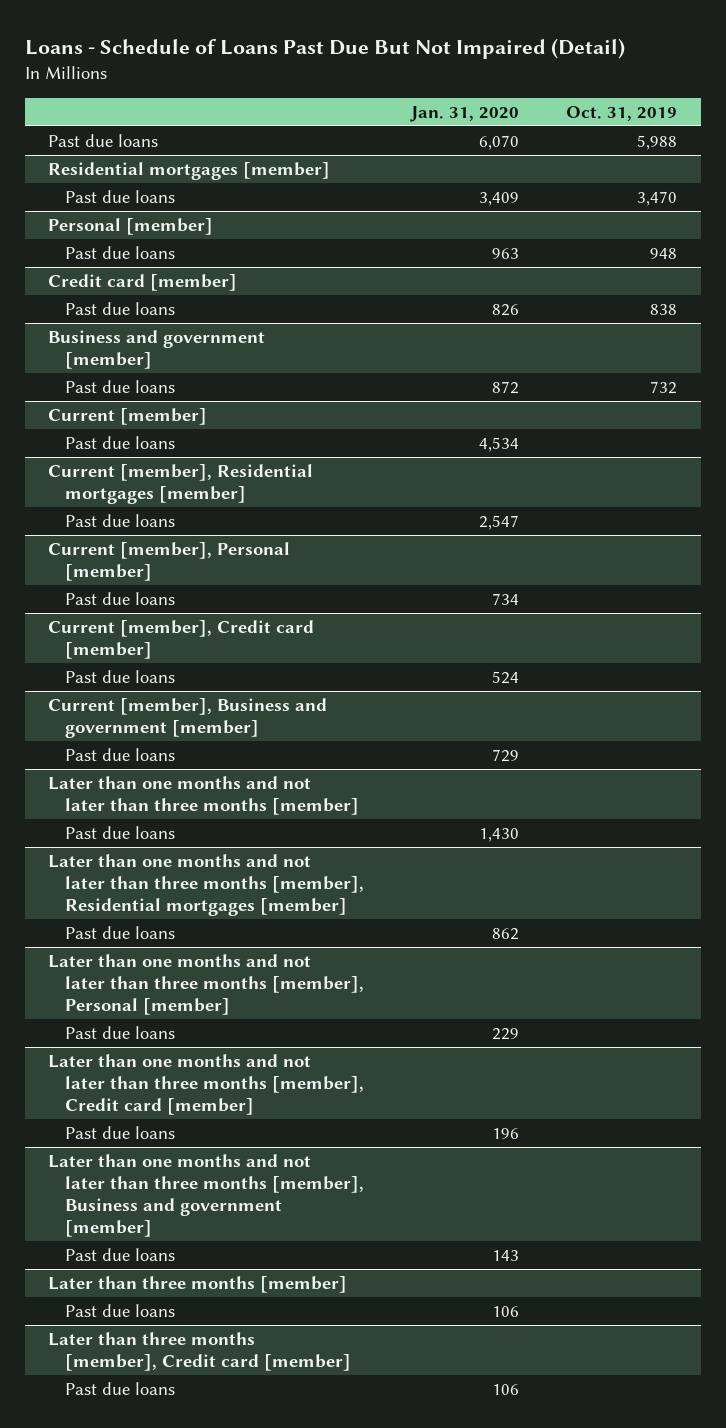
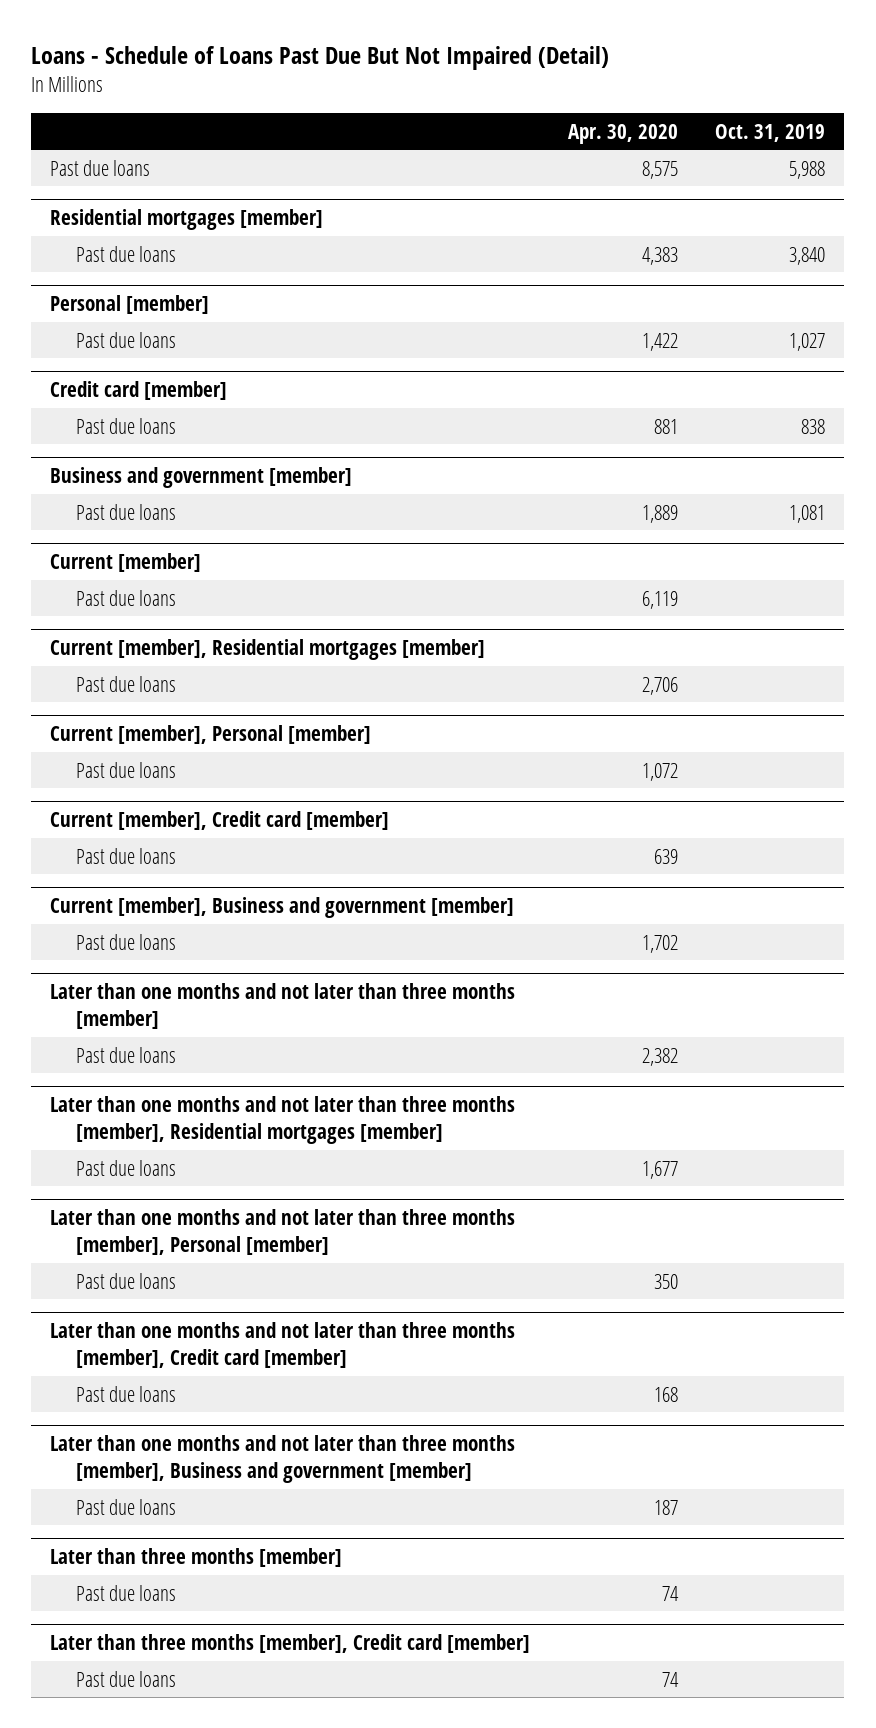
[410,105,520,122] Jan. 31, 2020 -> none
none -> [567,123,678,144] Apr. 30, 2020
[637,191,678,207] 3,470 -> [789,246,826,265] 3,840
[650,248,678,260] 948 -> [789,332,826,351] 1,027
[650,381,678,395] 732 -> [789,504,826,523] 1,081

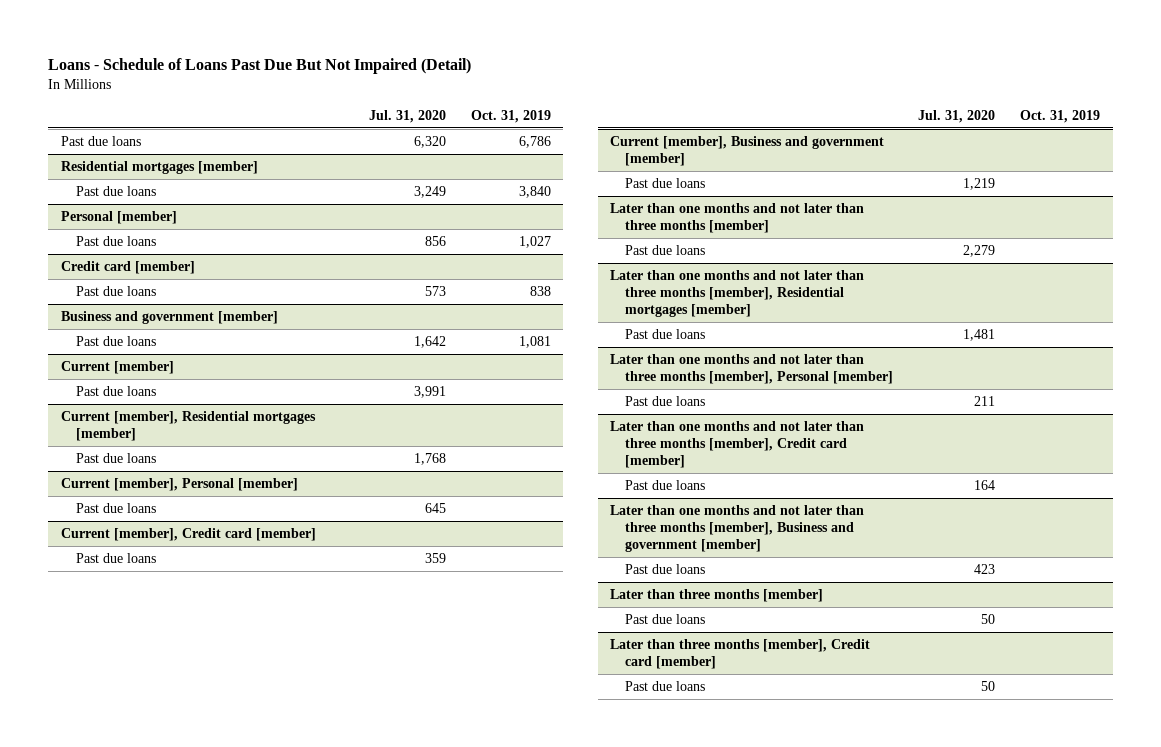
[567,123,678,144] Apr. 30, 2020 -> none
none -> [368,109,446,123] Jul. 31, 2020
[789,160,826,179] 5,988 -> [518,136,551,149] 6,786

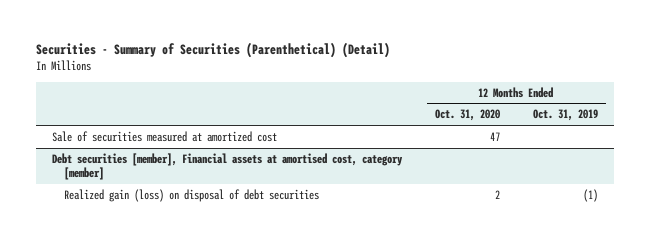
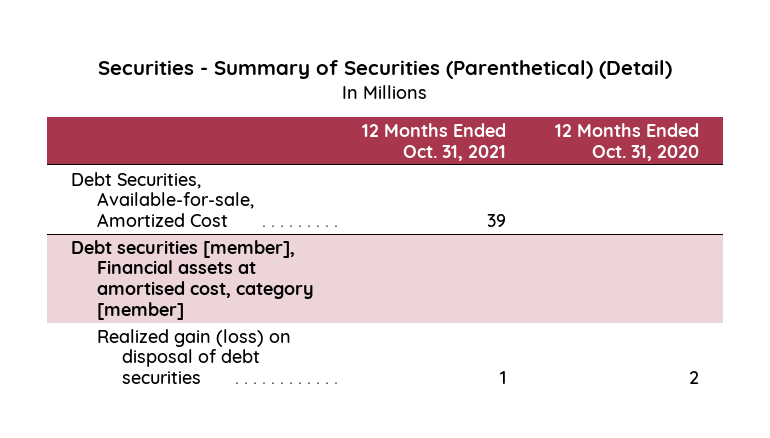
[532,109,598,122] Oct. 31, 2019 -> none
none -> [362,122,507,161] 12 Months Ended Oct. 31, 2021
[52,130,278,142] Sale of securities measured at amortized cost -> none
none -> [71,171,254,228] Debt Securities, Available-for-sale, Amortized Cost

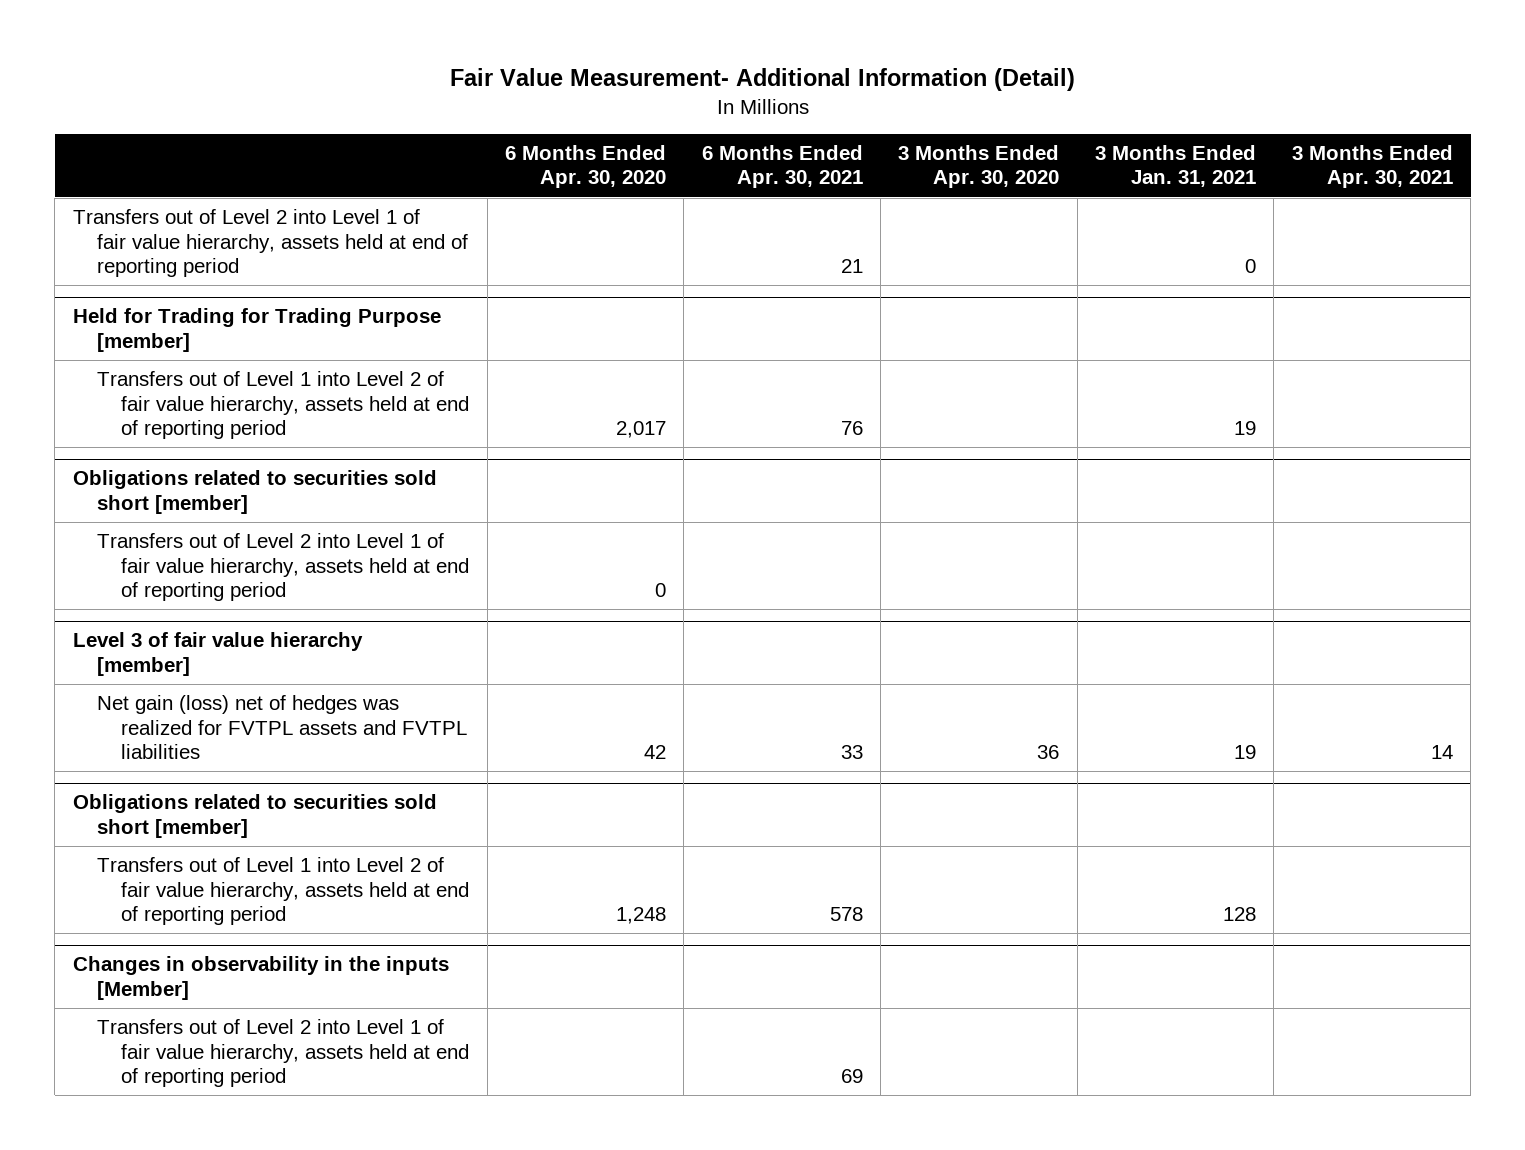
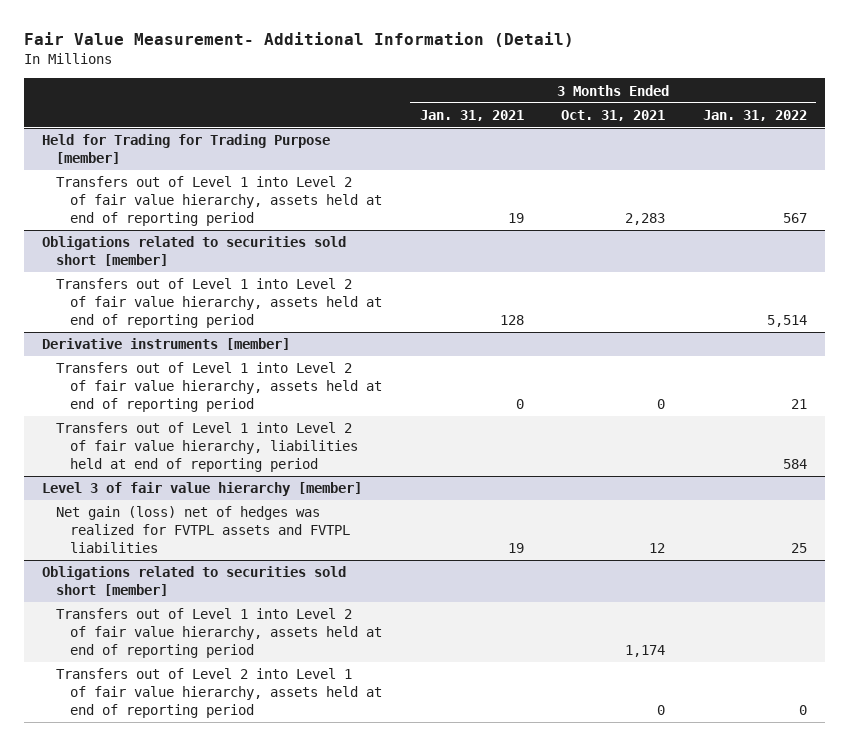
[504,145,666,189] 6 Months Ended Apr. 30, 2020 -> none
[701,145,863,189] 6 Months Ended Apr. 30, 2021 -> none
[898,145,1060,189] 3 Months Ended Apr. 30, 2020 -> none
[1291,145,1453,189] 3 Months Ended Apr. 30, 2021 -> none
none -> [561,109,666,121] Oct. 31, 2021
none -> [702,109,807,121] Jan. 31, 2022
[72,209,468,277] Transfers out of Level 2 into Level 1 of fair value hierarchy, assets held at end of reporting period -> none
[96,857,470,925] Transfers out of Level 1 into Level 2 of fair value hierarchy, assets held at end of reporting period -> [56,278,383,329] Transfers out of Level 1 into Level 2 of fair value hierarchy, assets held at end of reporting period
none -> [42,338,291,351] Derivative instruments [member]
none -> [56,362,383,413] Transfers out of Level 1 into Level 2 of fair value hierarchy, assets held at end of reporting period
none -> [56,422,359,473] Transfers out of Level 1 into Level 2 of fair value hierarchy, liabilities held at end of reporting period
[72,956,449,1000] Changes in observability in the inputs [Member] -> none
[96,1019,470,1087] Transfers out of Level 2 into Level 1 of fair value hierarchy, assets held at end of reporting period -> none
none -> [56,608,383,659] Transfers out of Level 1 into Level 2 of fair value hierarchy, assets held at end of reporting period
[96,533,470,601] Transfers out of Level 2 into Level 1 of fair value hierarchy, assets held at end of reporting period -> [56,668,383,719] Transfers out of Level 2 into Level 1 of fair value hierarchy, assets held at end of reporting period

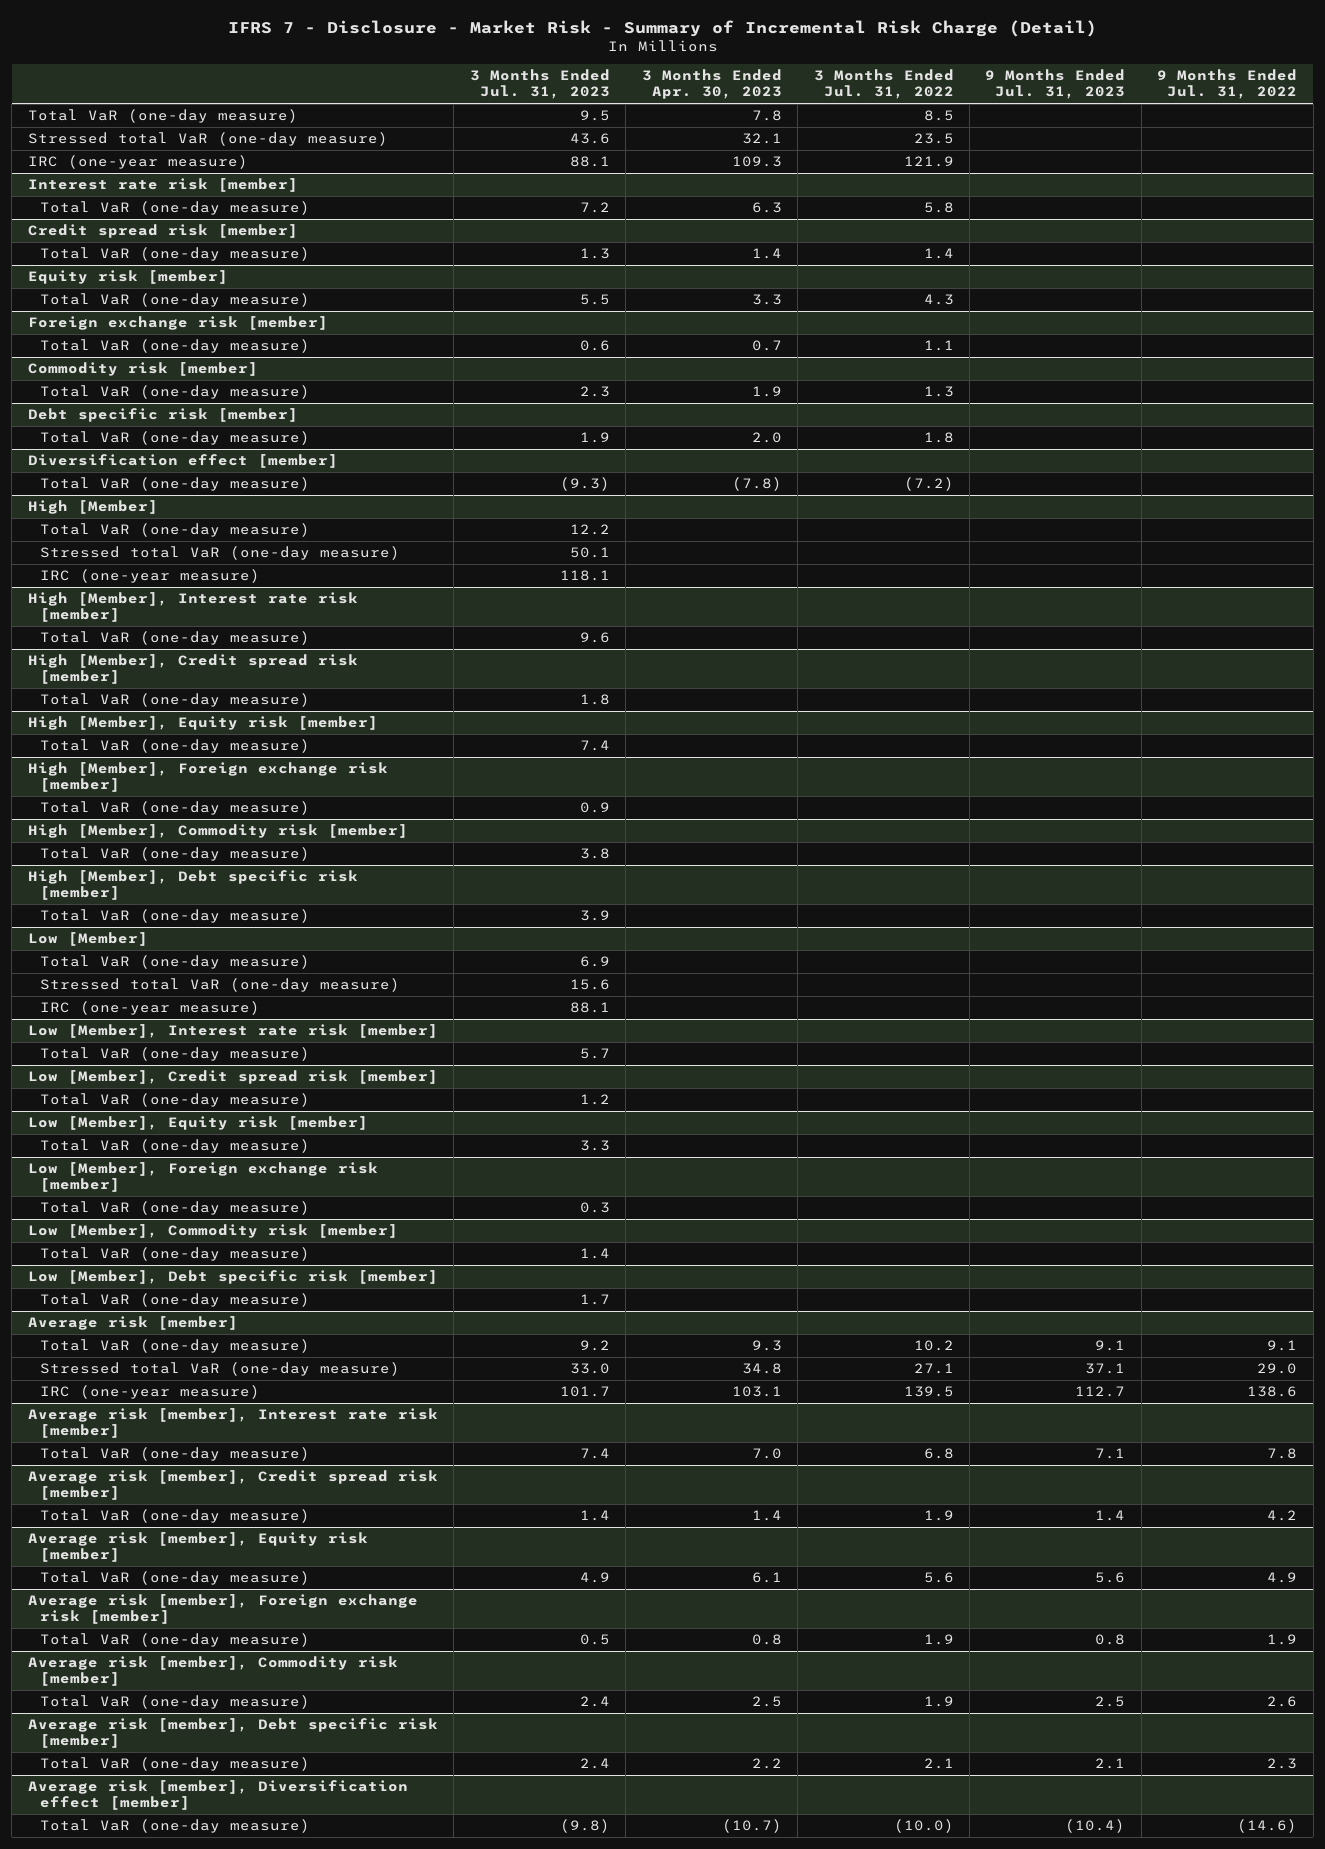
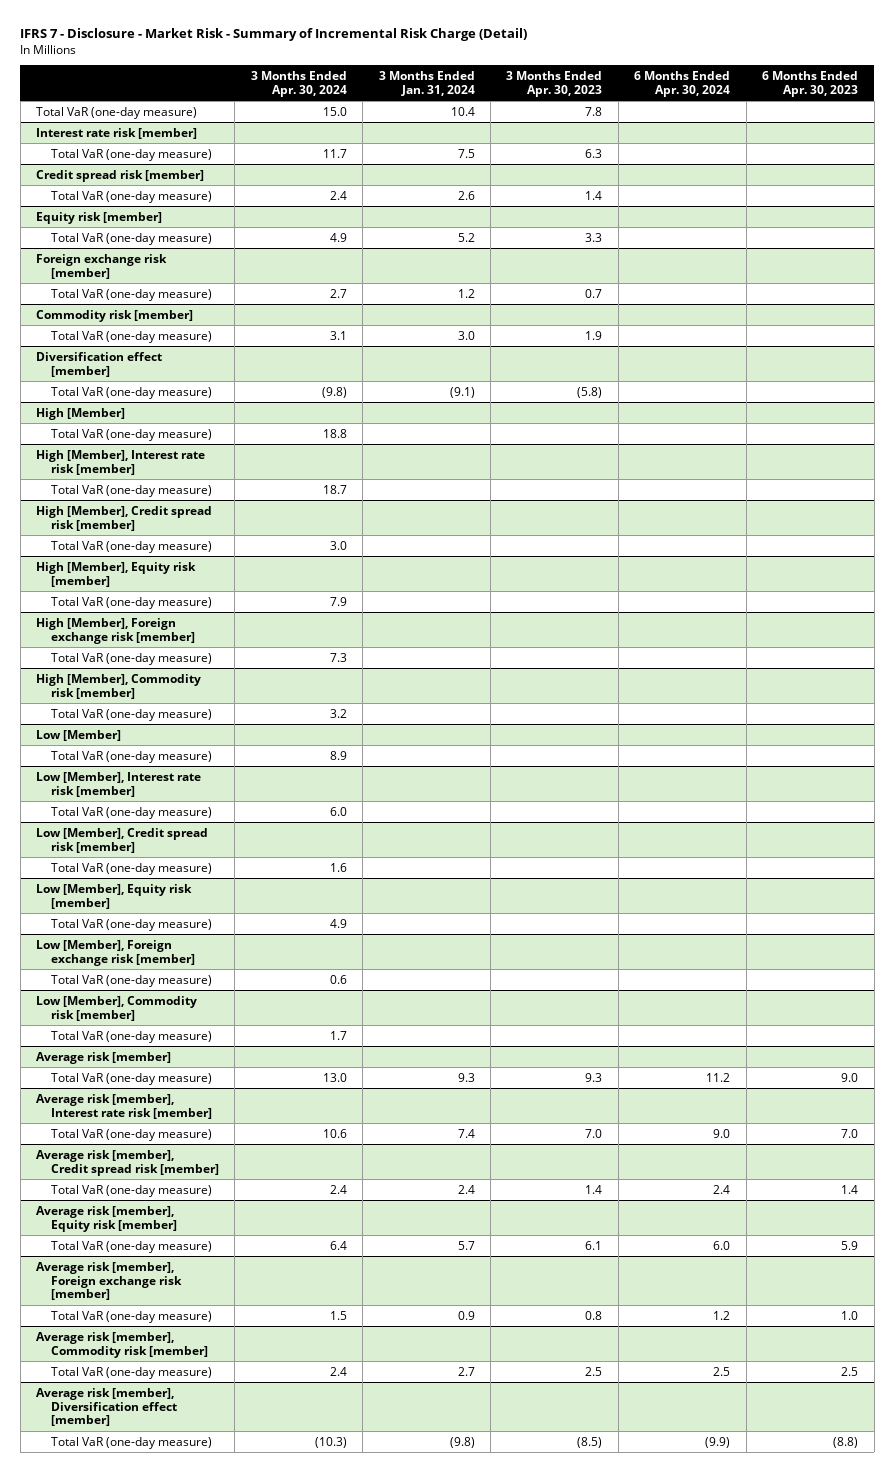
[469,69,610,100] 3 Months Ended Jul. 31, 2023 -> none
[813,69,954,100] 3 Months Ended Jul. 31, 2022 -> none
[985,69,1126,100] 9 Months Ended Jul. 31, 2023 -> none
[1157,69,1298,100] 9 Months Ended Jul. 31, 2022 -> none
none -> [250,70,347,97] 3 Months Ended Apr. 30, 2024
none -> [378,70,475,96] 3 Months Ended Jan. 31, 2024
none -> [634,70,731,97] 6 Months Ended Apr. 30, 2024
none -> [762,70,859,97] 6 Months Ended Apr. 30, 2023
[27,132,388,147] Stressed total VaR (one-day measure) -> none
[27,155,248,170] IRC (one-year measure) -> none
[27,408,298,423] Debt specific risk [member] -> none
[39,431,310,446] Total VaR (one-day measure) -> none
[731,477,782,492] (7.8) -> [577,386,603,398] (5.8)
[39,546,400,561] Stressed total VaR (one-day measure) -> none
[39,569,260,584] IRC (one-year measure) -> none
[27,870,358,901] High [Member], Debt specific risk [member] -> none
[39,909,310,924] Total VaR (one-day measure) -> none
[39,978,400,993] Stressed total VaR (one-day measure) -> none
[39,1001,260,1016] IRC (one-year measure) -> none
[27,1270,438,1285] Low [Member], Debt specific risk [member] -> none
[39,1293,310,1308] Total VaR (one-day measure) -> none
[39,1362,400,1377] Stressed total VaR (one-day measure) -> none
[39,1385,260,1400] IRC (one-year measure) -> none
[27,1718,438,1749] Average risk [member], Debt specific risk [member] -> none
[39,1757,310,1772] Total VaR (one-day measure) -> none
[721,1819,782,1834] (10.7) -> [577,1436,603,1448] (8.5)

